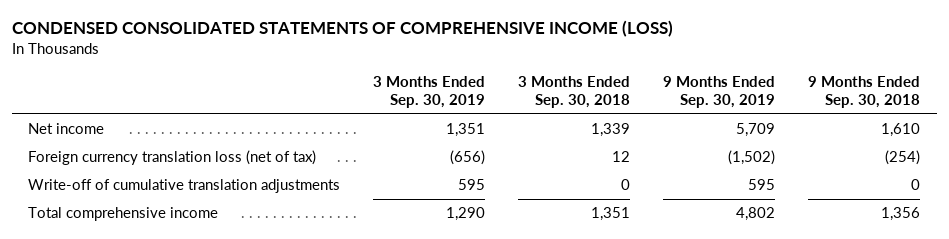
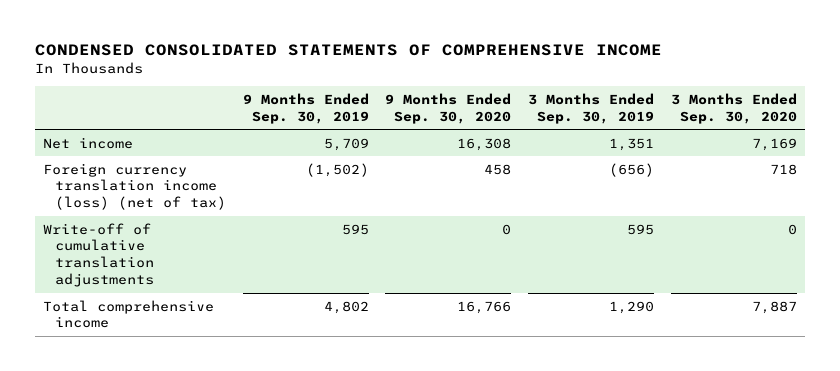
[11,20,673,38] CONDENSED CONSOLIDATED STATEMENTS OF COMPREHENSIVE INCOME (LOSS) -> [35,44,663,57] CONDENSED CONSOLIDATED STATEMENTS OF COMPREHENSIVE INCOME
[518,76,631,108] 3 Months Ended Sep. 30, 2018 -> none
[808,76,921,108] 9 Months Ended Sep. 30, 2018 -> none
none -> [385,92,512,124] 9 Months Ended Sep. 30, 2020
none -> [670,92,797,124] 3 Months Ended Sep. 30, 2020
[28,150,317,166] Foreign currency translation loss (net of tax) -> [43,162,226,211] Foreign currency translation income (loss) (net of tax)

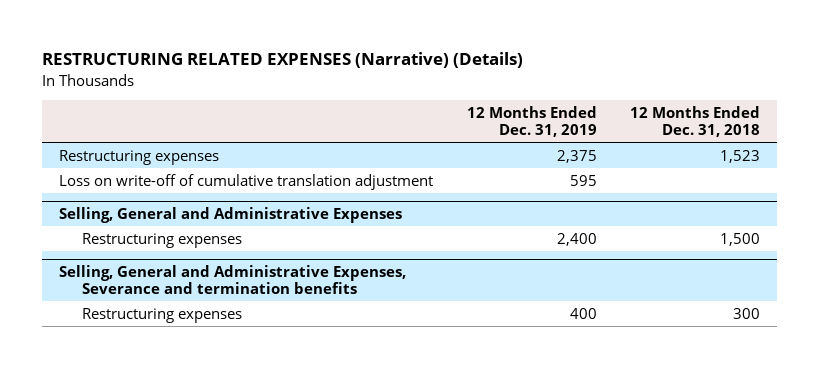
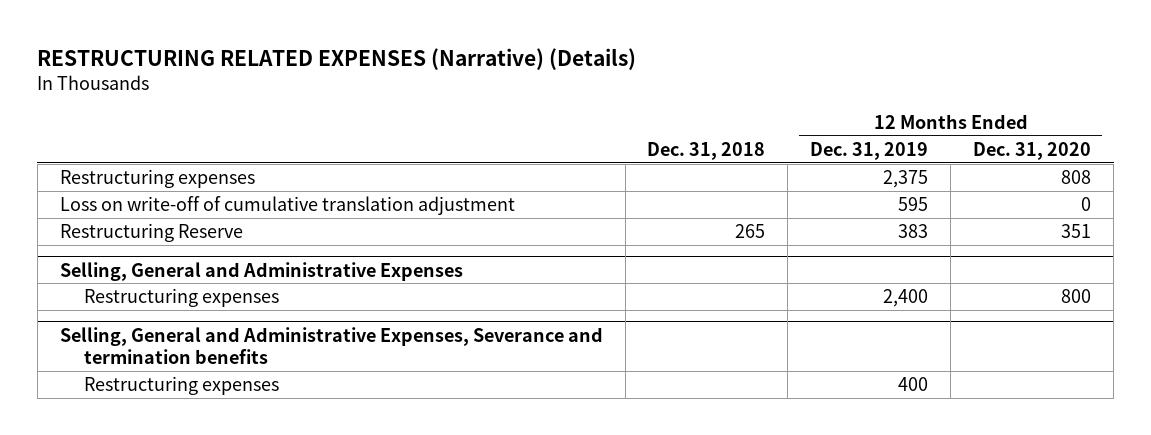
[630,106,761,138] 12 Months Ended Dec. 31, 2018 -> none
none -> [647,141,766,160] Dec. 31, 2018
none -> [973,141,1092,160] Dec. 31, 2020
none -> [59,223,243,243] Restructuring Reserve

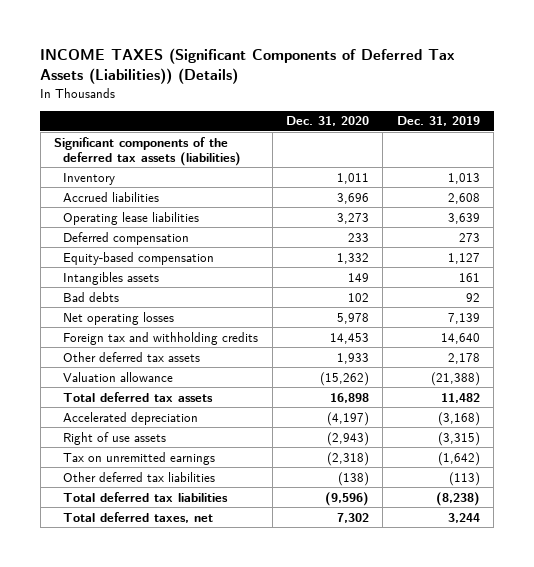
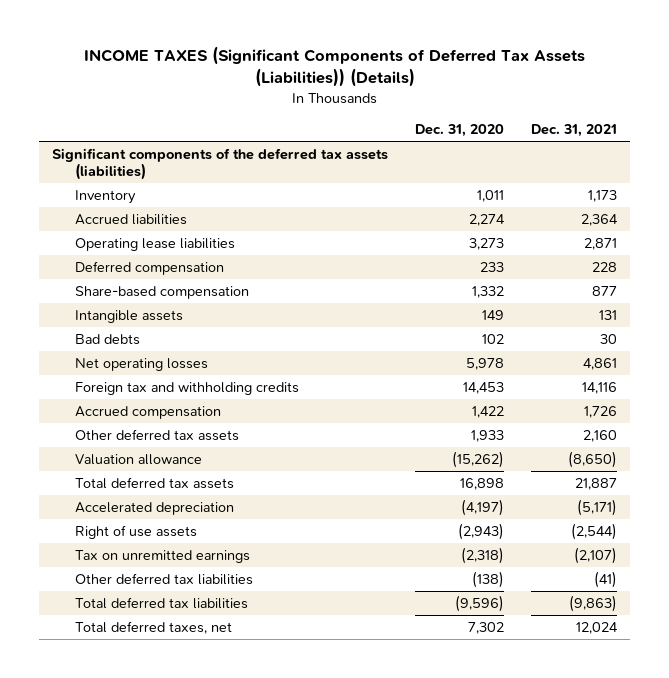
[396,116,480,127] Dec. 31, 2019 -> none
none -> [530,124,617,138] Dec. 31, 2021
[337,192,370,204] 3,696 -> [469,213,506,226] 2,274
[63,251,215,265] Equity-based compensation -> [74,285,249,299] Share-based compensation
[63,271,160,285] Intangibles assets -> [74,309,183,323] Intangible assets
none -> [74,405,221,419] Accrued compensation

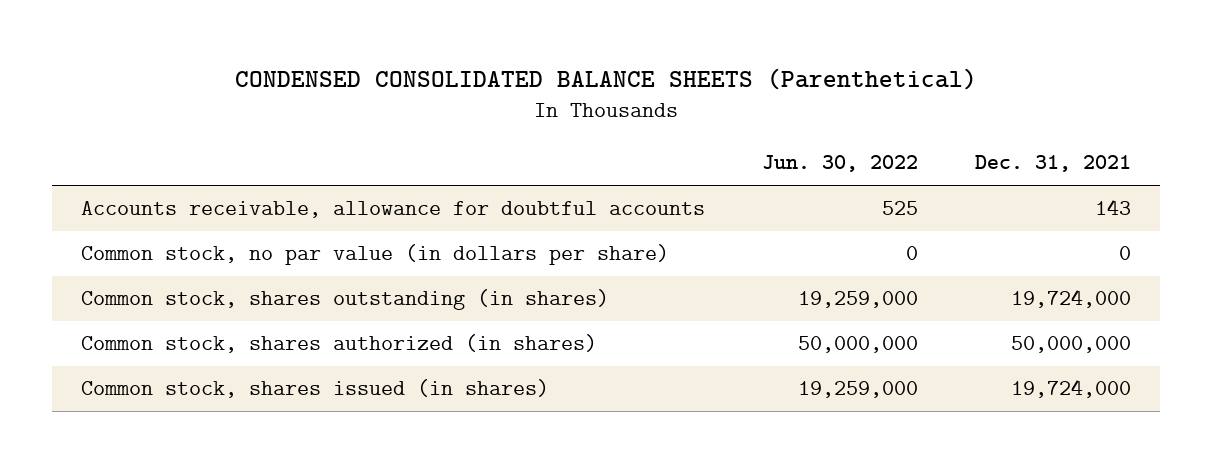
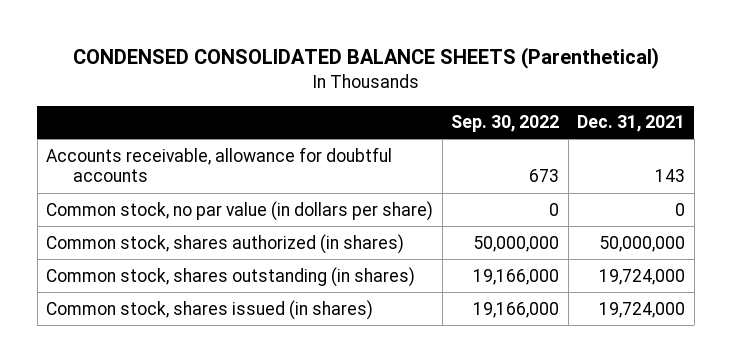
[761,155,918,173] Jun. 30, 2022 -> none
none -> [451,115,560,133] Sep. 30, 2022
[80,289,609,311] Common stock, shares outstanding (in shares) -> [46,266,416,287] Common stock, shares outstanding (in shares)

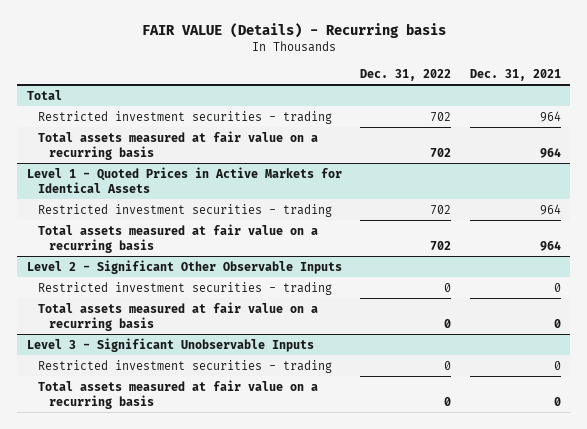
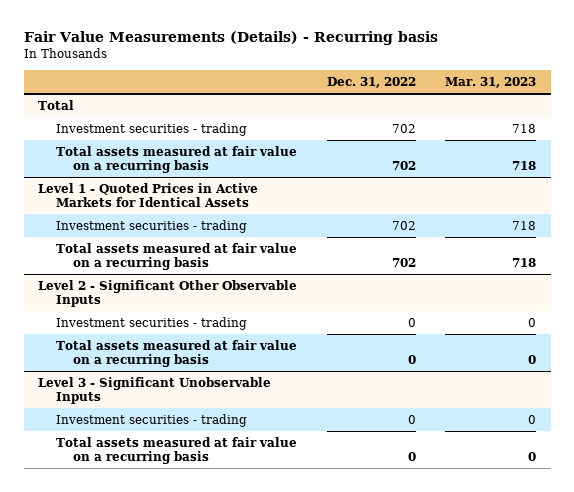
[141,23,446,39] FAIR VALUE (Details) - Recurring basis -> [23,31,438,46] Fair Value Measurements (Details) - Recurring basis
[469,68,561,81] Dec. 31, 2021 -> none
none -> [444,77,536,89] Mar. 31, 2023
[37,110,332,124] Restricted investment securities - trading -> [55,122,247,136] Investment securities - trading
[37,203,332,217] Restricted investment securities - trading -> [55,219,247,233] Investment securities - trading
[37,281,332,295] Restricted investment securities - trading -> [55,316,247,330] Investment securities - trading
[37,359,332,373] Restricted investment securities - trading -> [55,413,247,427] Investment securities - trading

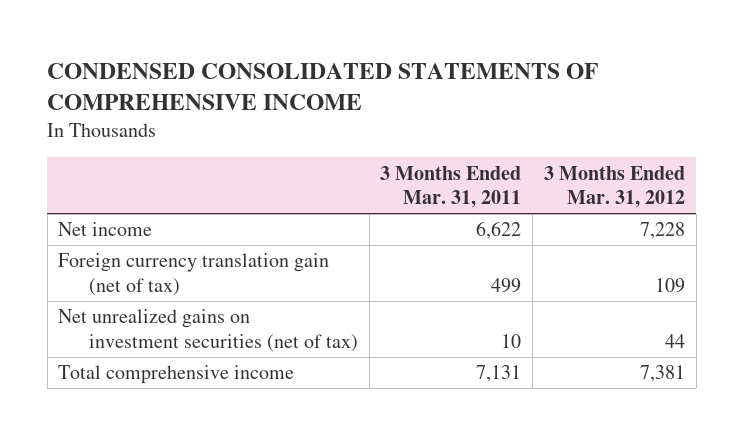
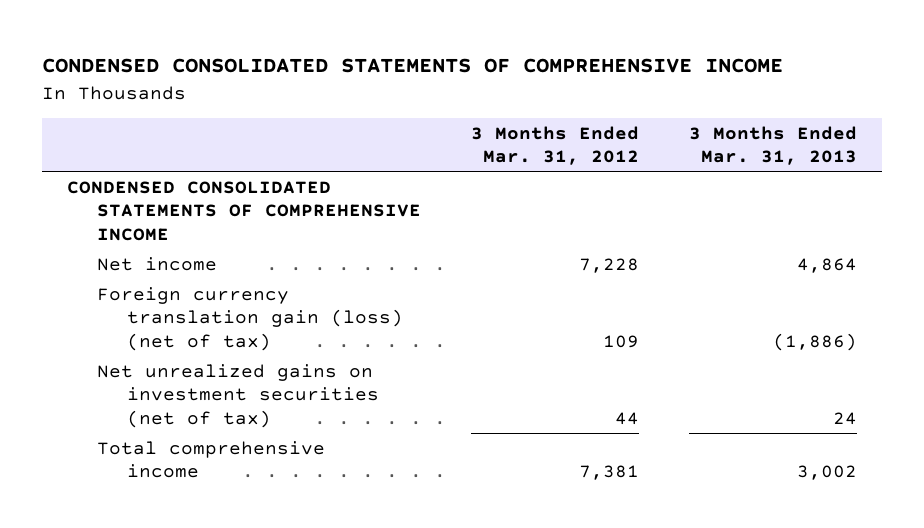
[380,165,522,209] 3 Months Ended Mar. 31, 2011 -> none
none -> [688,125,857,166] 3 Months Ended Mar. 31, 2013
none -> [66,180,421,241] CONDENSED CONSOLIDATED STATEMENTS OF COMPREHENSIVE INCOME
[58,253,330,296] Foreign currency translation gain (net of tax) -> [96,286,403,351] Foreign currency translation gain (loss) (net of tax)

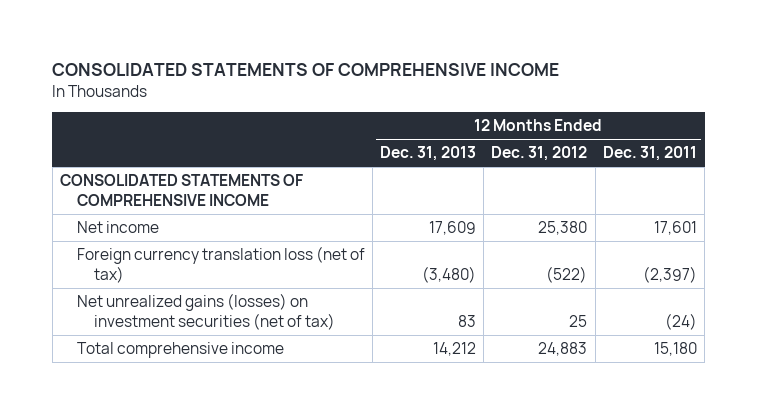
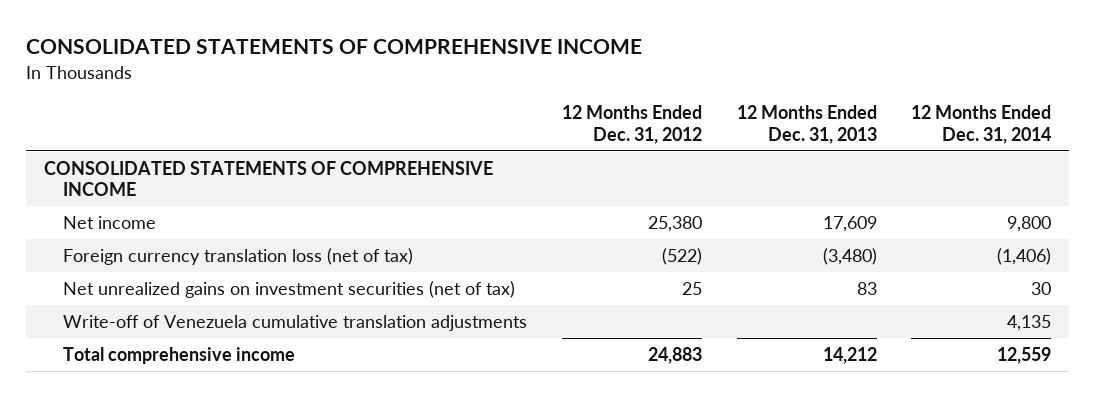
[602,146,697,162] Dec. 31, 2011 -> none
none -> [911,105,1052,144] 12 Months Ended Dec. 31, 2014
[76,293,335,330] Net unrealized gains (losses) on investment securities (net of tax) -> [63,280,516,298] Net unrealized gains on investment securities (net of tax)
none -> [63,314,528,331] Write-off of Venezuela cumulative translation adjustments

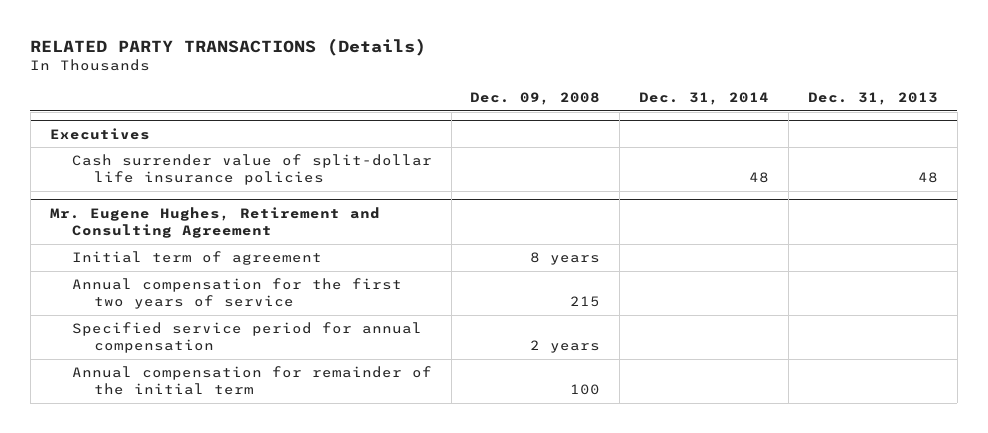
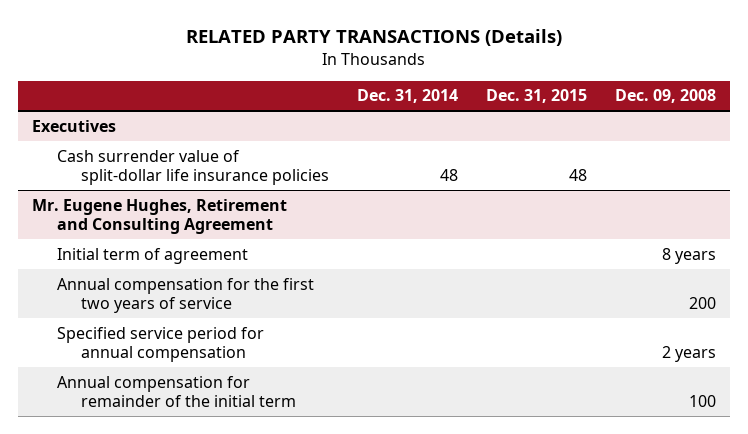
[807,92,938,106] Dec. 31, 2013 -> none
none -> [486,89,588,104] Dec. 31, 2015
[570,296,601,308] 215 -> [689,297,717,310] 200

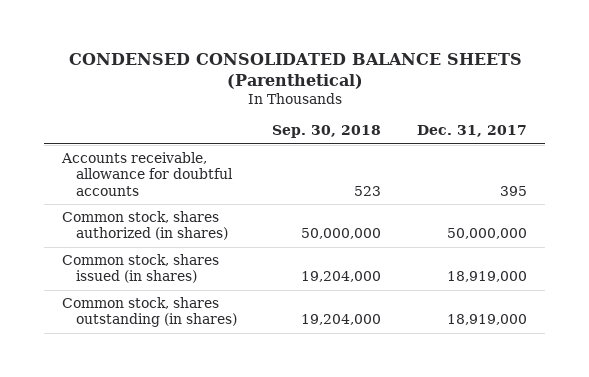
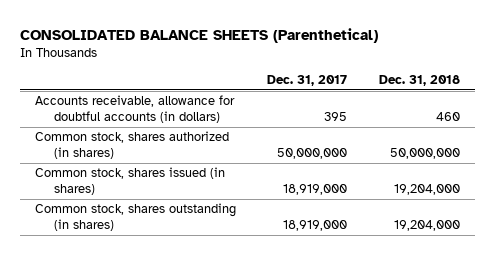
[68,53,522,89] CONDENSED CONSOLIDATED BALANCE SHEETS (Parenthetical) -> [19,27,378,43] CONSOLIDATED BALANCE SHEETS (Parenthetical)
[272,125,382,139] Sep. 30, 2018 -> none
none -> [378,75,460,87] Dec. 31, 2018
[61,152,233,196] Accounts receivable, allowance for doubtful accounts -> [35,95,236,124] Accounts receivable, allowance for doubtful accounts (in dollars)

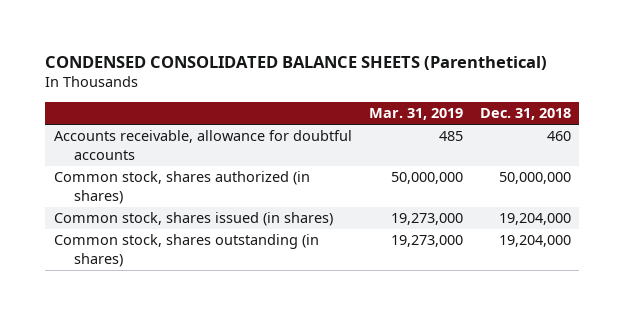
[19,27,378,43] CONSOLIDATED BALANCE SHEETS (Parenthetical) -> [45,55,548,70] CONDENSED CONSOLIDATED BALANCE SHEETS (Parenthetical)
[267,75,348,87] Dec. 31, 2017 -> none
none -> [368,108,463,121] Mar. 31, 2019
[35,95,236,124] Accounts receivable, allowance for doubtful accounts (in dollars) -> [53,130,352,160] Accounts receivable, allowance for doubtful accounts

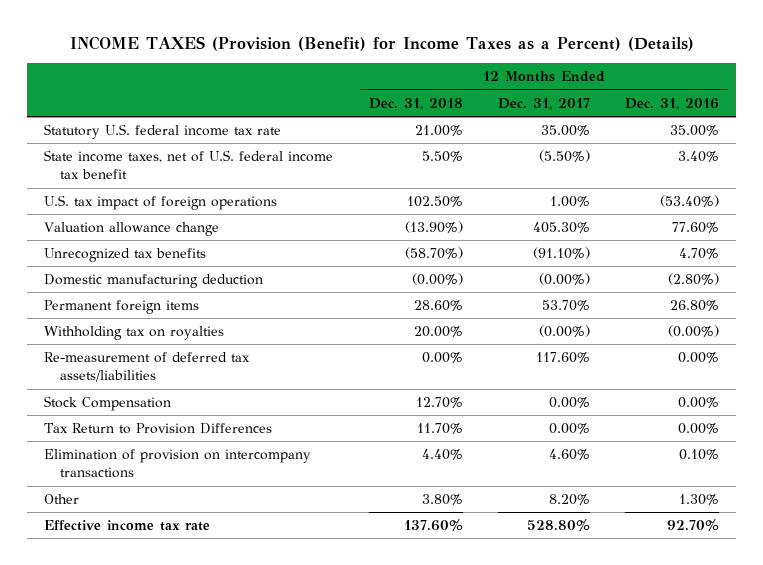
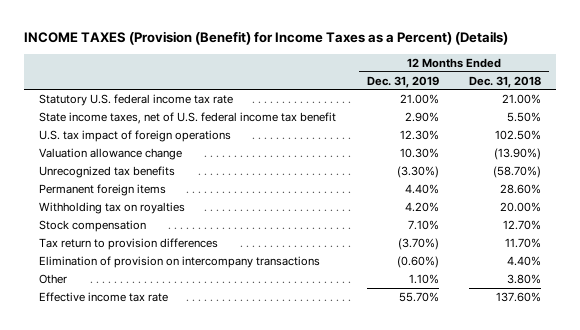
[497,97,590,110] Dec. 31, 2017 -> none
[624,97,719,110] Dec. 31, 2016 -> none
none -> [366,75,439,88] Dec. 31, 2019
[44,274,264,289] Domestic manufacturing deduction -> none
[44,352,251,383] Re-measurement of deferred tax assets/liabilities -> none
[44,396,172,412] Stock Compensation -> [39,220,147,233] Stock compensation
[44,423,273,435] Tax Return to Provision Differences -> [39,238,219,251] Tax return to provision differences

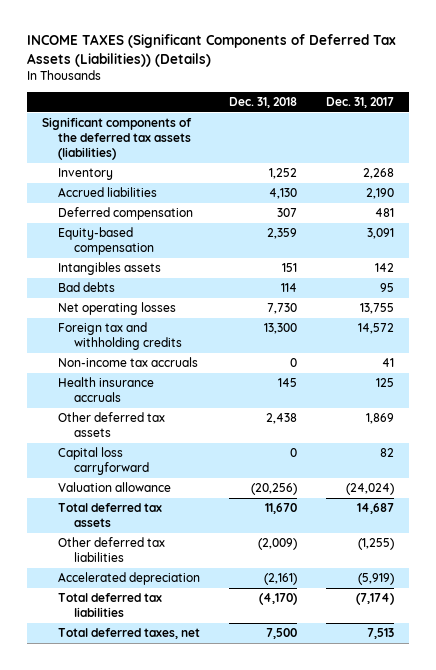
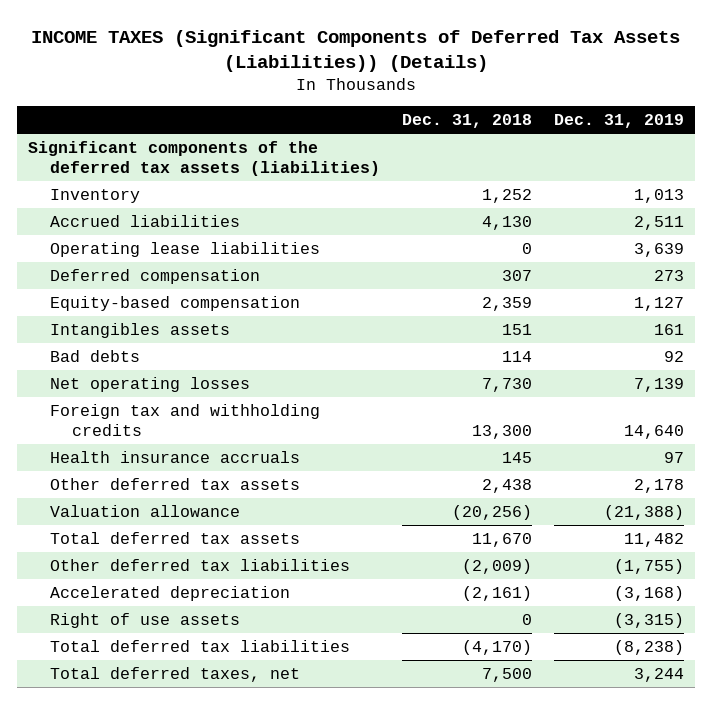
[326,97,395,109] Dec. 31, 2017 -> none
none -> [554,114,685,129] Dec. 31, 2019
none -> [50,241,321,257] Operating lease liabilities
[57,357,198,368] Non-income tax accruals -> none
[57,447,149,475] Capital loss carryforward -> none
none -> [50,612,241,628] Right of use assets

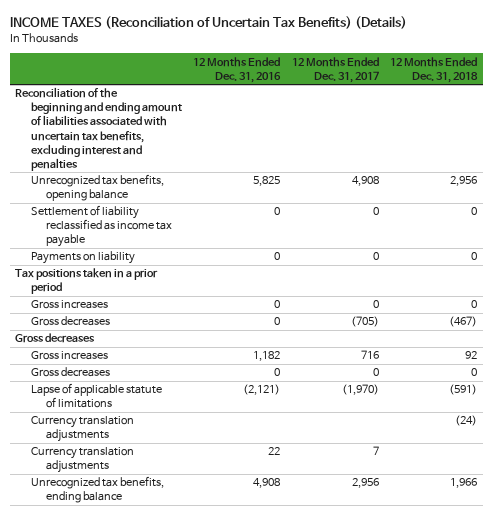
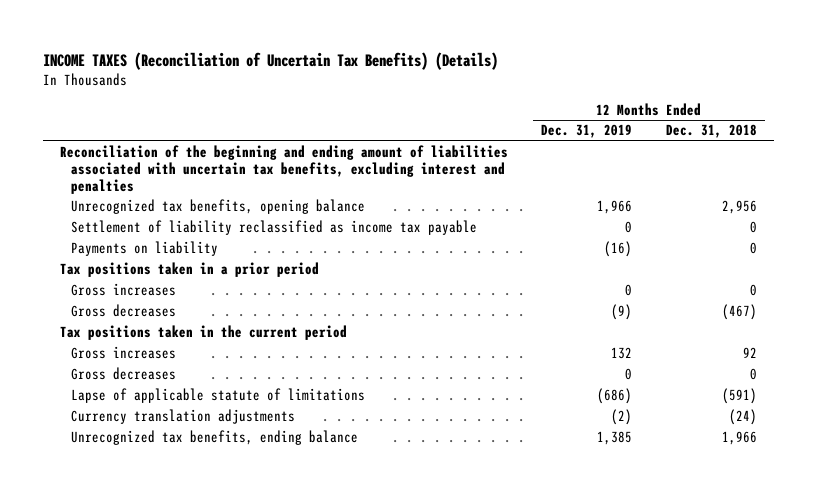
[193,56,282,83] 12 Months Ended Dec. 31, 2016 -> none
[291,56,379,83] 12 Months Ended Dec. 31, 2017 -> none
none -> [541,124,633,139] Dec. 31, 2019
[15,333,96,344] Gross decreases -> [60,325,348,341] Tax positions taken in the current period
[30,447,134,474] Currency translation adjustments -> none

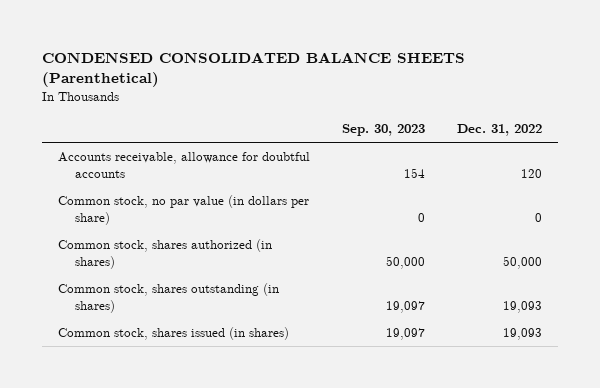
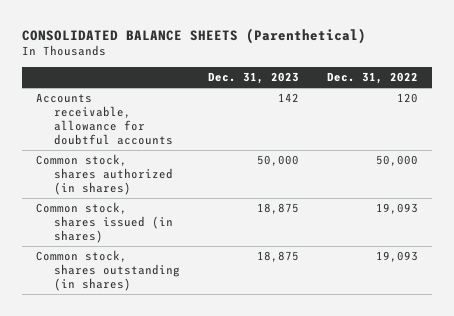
[42,51,466,88] CONDENSED CONSOLIDATED BALANCE SHEETS (Parenthetical) -> [21,27,366,44] CONSOLIDATED BALANCE SHEETS (Parenthetical)
[342,123,426,136] Sep. 30, 2023 -> none
none -> [208,72,300,85] Dec. 31, 2023
[58,195,310,226] Common stock, no par value (in dollars per share) -> none
[58,283,280,314] Common stock, shares outstanding (in shares) -> [35,250,181,292] Common stock, shares outstanding (in shares)

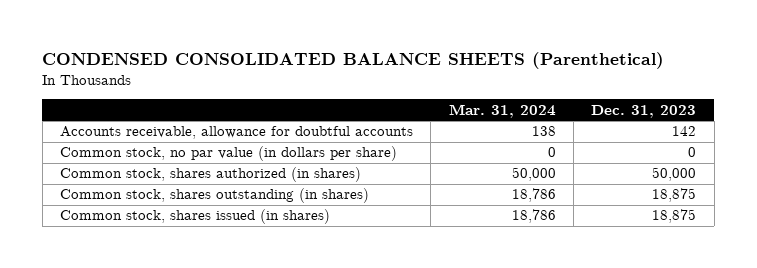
[21,27,366,44] CONSOLIDATED BALANCE SHEETS (Parenthetical) -> [42,51,665,69] CONDENSED CONSOLIDATED BALANCE SHEETS (Parenthetical)
[327,72,419,85] Dec. 31, 2022 -> none
none -> [448,103,556,118] Mar. 31, 2024
none -> [60,146,398,162] Common stock, no par value (in dollars per share)
[35,202,174,244] Common stock, shares issued (in shares) -> [60,209,331,225] Common stock, shares issued (in shares)

